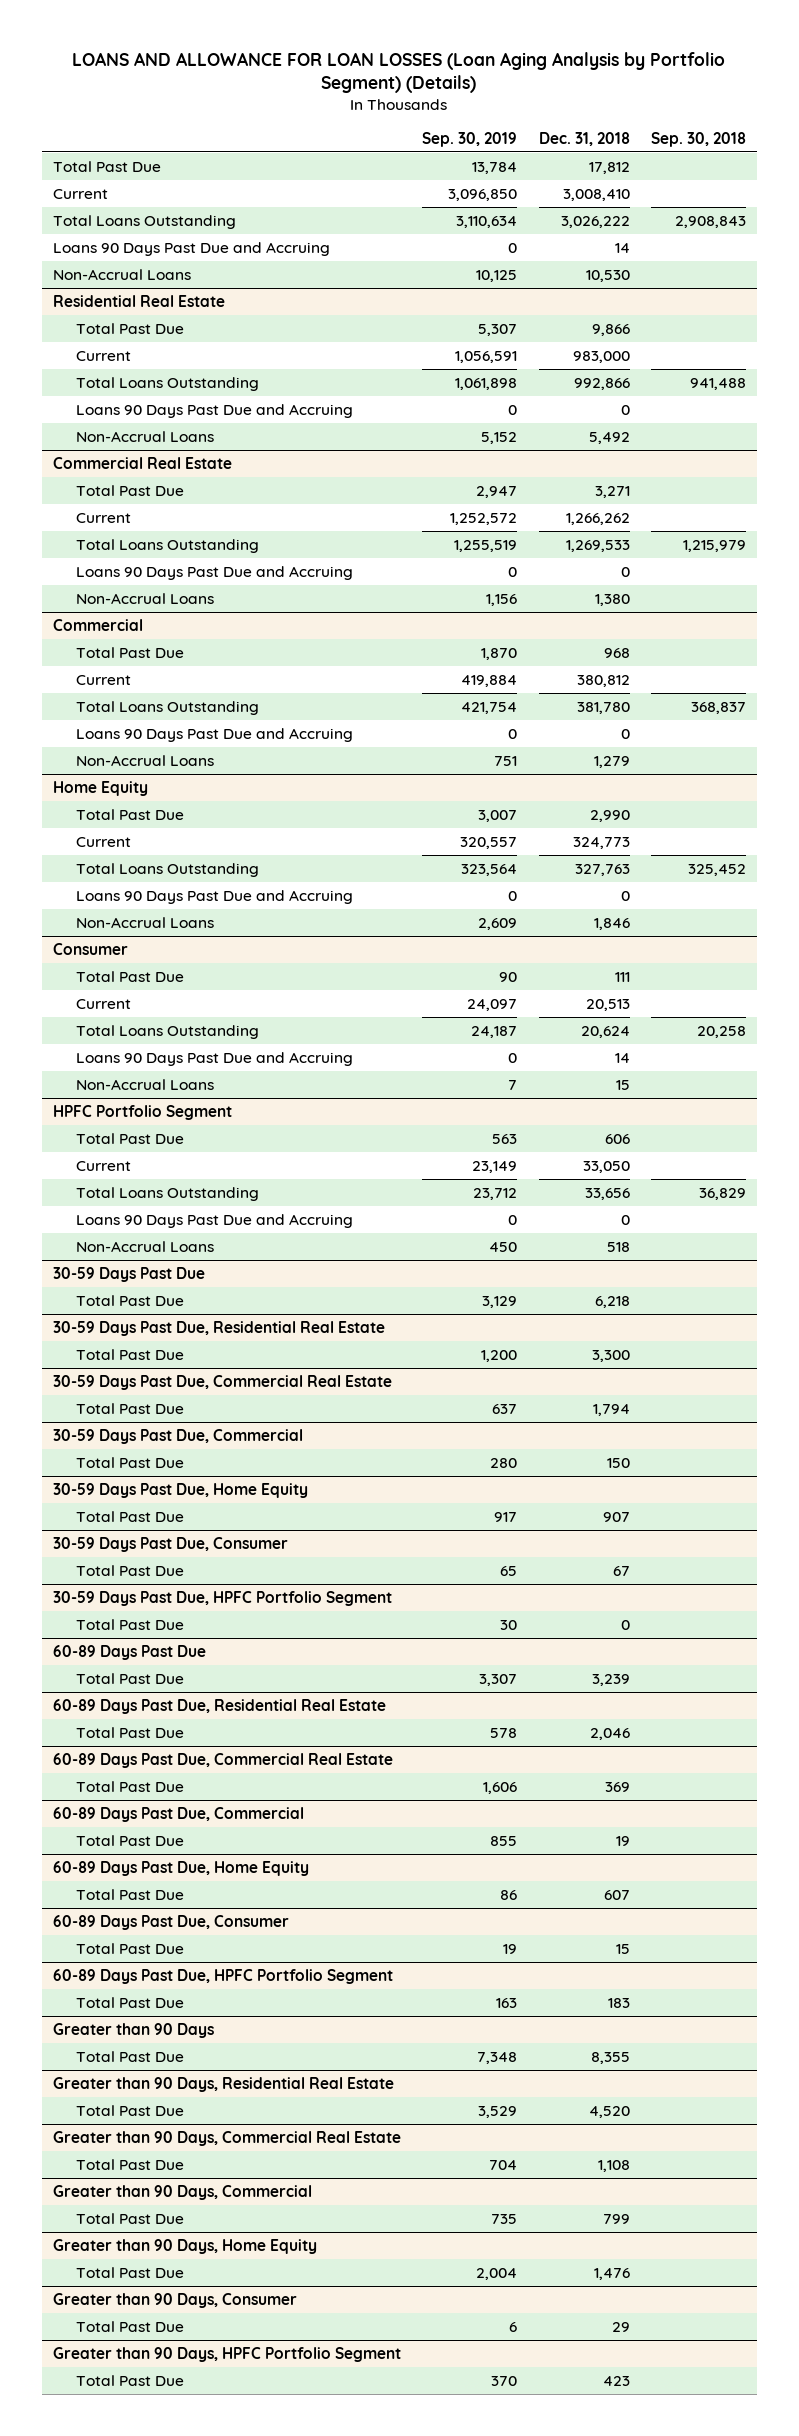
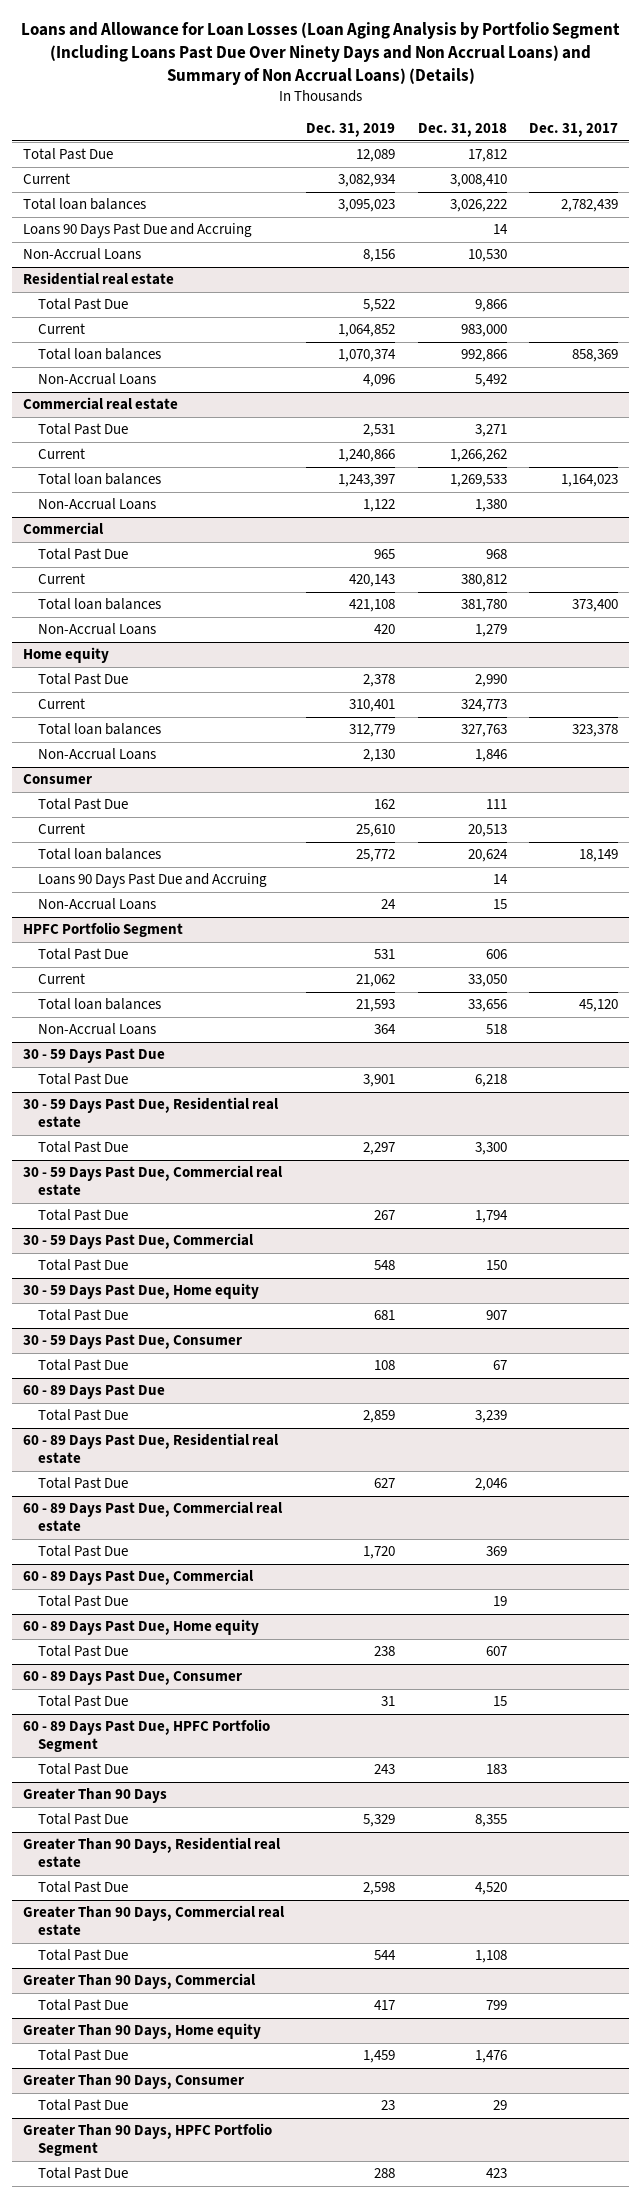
[72,51,726,94] LOANS AND ALLOWANCE FOR LOAN LOSSES (Loan Aging Analysis by Portfolio Segment) (Details) -> [20,22,620,86] Loans and Allowance for Loan Losses (Loan Aging Analysis by Portfolio Segment (Including Loans Past Due Over Ninety Days and Non Accrual Loans) and Summary of Non Accrual Loans) (Details)
[422,131,518,147] Sep. 30, 2019 -> none
[651,131,747,147] Sep. 30, 2018 -> none
none -> [306,123,396,138] Dec. 31, 2019
none -> [528,123,618,138] Dec. 31, 2017
[52,214,236,229] Total Loans Outstanding -> [23,198,147,211] Total loan balances
[52,294,225,307] Residential Real Estate -> [23,272,175,286] Residential real estate
[75,403,353,418] Loans 90 Days Past Due and Accruing -> none
[75,376,259,391] Total Loans Outstanding -> [38,348,162,361] Total loan balances
[52,456,232,469] Commercial Real Estate -> [23,397,179,411] Commercial real estate
[75,565,353,580] Loans 90 Days Past Due and Accruing -> none
[75,538,259,553] Total Loans Outstanding -> [38,473,162,486] Total loan balances
[75,727,353,742] Loans 90 Days Past Due and Accruing -> none
[75,700,259,715] Total Loans Outstanding -> [38,598,162,611] Total loan balances
[52,780,148,796] Home Equity -> [23,647,110,664] Home equity
[75,889,353,904] Loans 90 Days Past Due and Accruing -> none
[75,862,259,877] Total Loans Outstanding -> [38,723,162,736] Total loan balances
[75,1024,259,1039] Total Loans Outstanding -> [38,848,162,861] Total loan balances
[75,1213,353,1228] Loans 90 Days Past Due and Accruing -> none
[75,1186,259,1201] Total Loans Outstanding -> [38,998,162,1011] Total loan balances
[52,1266,205,1282] 30-59 Days Past Due -> [23,1048,166,1064] 30 - 59 Days Past Due
[52,1320,385,1336] 30-59 Days Past Due, Residential Real Estate -> [23,1097,280,1129] 30 - 59 Days Past Due, Residential real estate
[52,1374,392,1390] 30-59 Days Past Due, Commercial Real Estate -> [23,1165,284,1197] 30 - 59 Days Past Due, Commercial real estate
[52,1428,303,1444] 30-59 Days Past Due, Commercial -> [23,1233,255,1250] 30 - 59 Days Past Due, Commercial
[52,1482,308,1498] 30-59 Days Past Due, Home Equity -> [23,1283,260,1300] 30 - 59 Days Past Due, Home equity
[52,1536,288,1552] 30-59 Days Past Due, Consumer -> [23,1334,243,1350] 30 - 59 Days Past Due, Consumer
[52,1590,392,1606] 30-59 Days Past Due, HPFC Portfolio Segment -> none
[75,1618,184,1630] Total Past Due -> none
[52,1644,206,1660] 60-89 Days Past Due -> [23,1384,166,1400] 60 - 89 Days Past Due
[52,1698,386,1714] 60-89 Days Past Due, Residential Real Estate -> [23,1433,280,1465] 60 - 89 Days Past Due, Residential real estate
[52,1752,393,1768] 60-89 Days Past Due, Commercial Real Estate -> [23,1501,284,1533] 60 - 89 Days Past Due, Commercial real estate
[52,1806,304,1822] 60-89 Days Past Due, Commercial -> [23,1569,255,1586] 60 - 89 Days Past Due, Commercial
[52,1860,309,1876] 60-89 Days Past Due, Home Equity -> [23,1619,260,1636] 60 - 89 Days Past Due, Home equity
[52,1914,289,1930] 60-89 Days Past Due, Consumer -> [23,1670,243,1686] 60 - 89 Days Past Due, Consumer
[52,1968,393,1984] 60-89 Days Past Due, HPFC Portfolio Segment -> [23,1719,271,1753] 60 - 89 Days Past Due, HPFC Portfolio Segment
[52,2022,214,2038] Greater than 90 Days -> [23,1788,168,1804] Greater Than 90 Days
[52,2076,394,2092] Greater than 90 Days, Residential Real Estate -> [23,1837,282,1869] Greater Than 90 Days, Residential real estate
[52,2130,401,2146] Greater than 90 Days, Commercial Real Estate -> [23,1905,286,1937] Greater Than 90 Days, Commercial real estate
[52,2184,312,2200] Greater than 90 Days, Commercial -> [23,1973,257,1990] Greater Than 90 Days, Commercial
[52,2238,317,2254] Greater than 90 Days, Home Equity -> [23,2023,262,2040] Greater Than 90 Days, Home equity
[52,2292,297,2308] Greater than 90 Days, Consumer -> [23,2074,245,2090] Greater Than 90 Days, Consumer
[52,2346,401,2362] Greater than 90 Days, HPFC Portfolio Segment -> [23,2123,273,2157] Greater Than 90 Days, HPFC Portfolio Segment

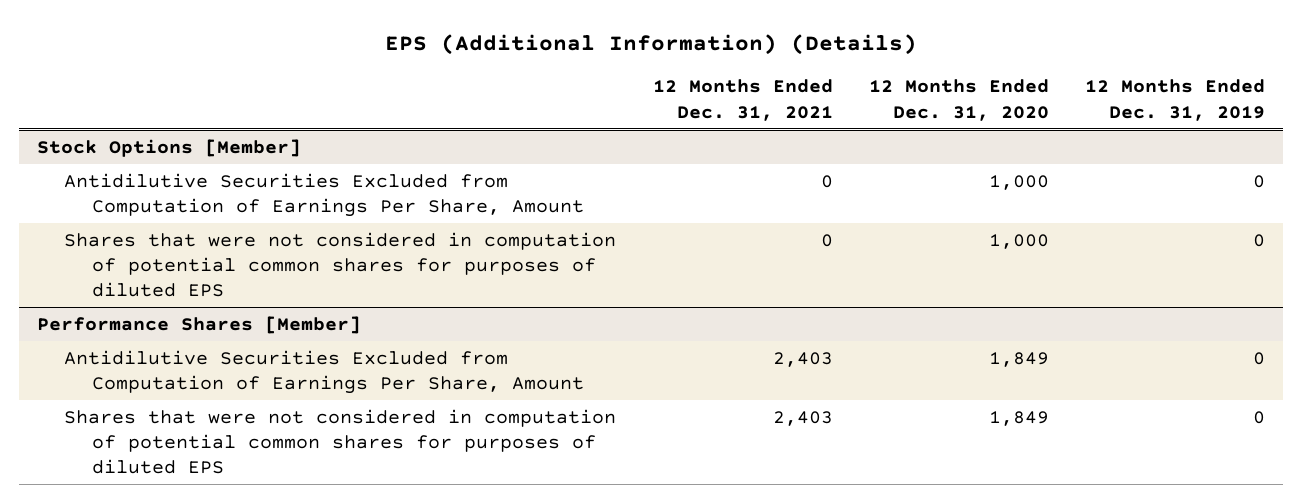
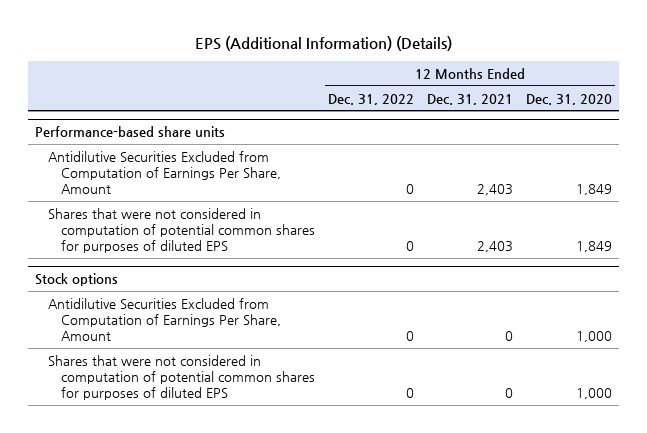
[1085,79,1266,121] 12 Months Ended Dec. 31, 2019 -> none
none -> [328,93,415,105] Dec. 31, 2022
[37,138,302,157] Stock Options [Member] -> none
[64,172,584,217] Antidilutive Securities Excluded from Computation of Earnings Per Share, Amount -> none
[64,231,617,298] Shares that were not considered in computation of potential common shares for purposes of diluted EPS -> none
[37,315,362,334] Performance Shares [Member] -> [34,125,225,137] Performance-based share units
none -> [34,272,118,286] Stock options
none -> [47,297,281,342] Antidilutive Securities Excluded from Computation of Earnings Per Share, Amount
none -> [47,354,315,401] Shares that were not considered in computation of potential common shares for purposes of diluted EPS

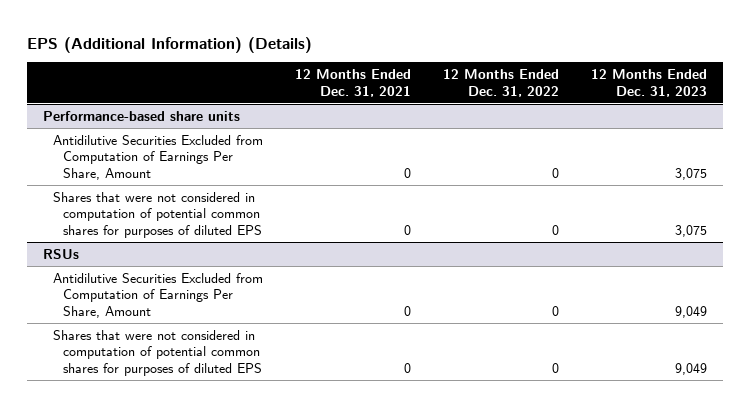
[526,93,613,105] Dec. 31, 2020 -> none
none -> [590,69,707,97] 12 Months Ended Dec. 31, 2023
[47,150,281,195] Antidilutive Securities Excluded from Computation of Earnings Per Share, Amount -> none
[47,207,315,254] Shares that were not considered in computation of potential common shares for purposes of diluted EPS -> none
[34,272,118,286] Stock options -> none
none -> [42,248,79,259] RSUs
none -> [53,272,264,319] Antidilutive Securities Excluded from Computation of Earnings Per Share, Amount
none -> [53,329,263,377] Shares that were not considered in computation of potential common shares for purposes of diluted EPS

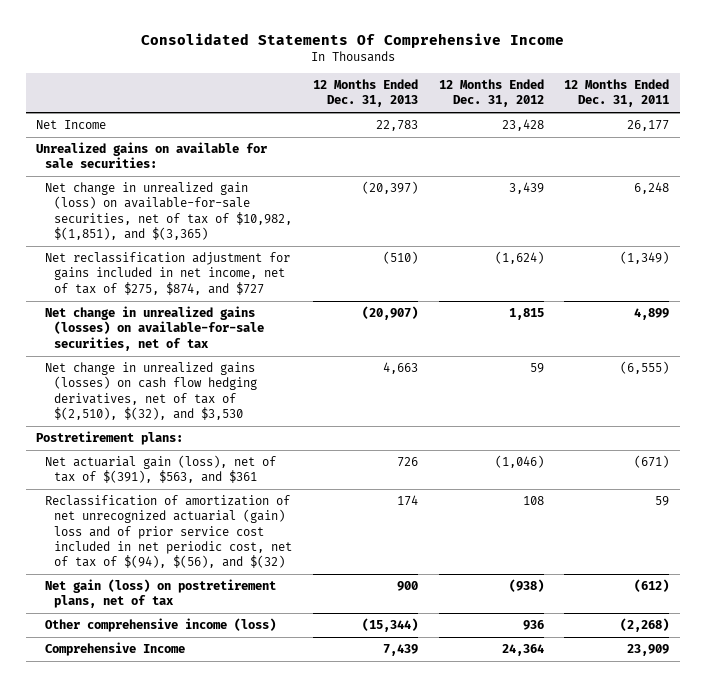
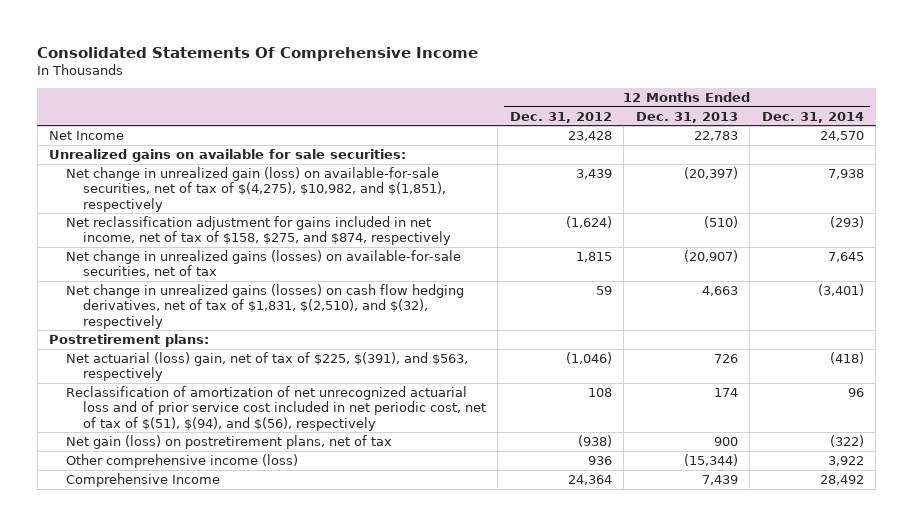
[564,79,670,108] 12 Months Ended Dec. 31, 2011 -> none
none -> [761,111,864,123] Dec. 31, 2014
[45,182,293,240] Net change in unrealized gain (loss) on available-for-sale securities, net of tax of $10,982, $(1,851), and $(3,365) -> [66,167,446,212] Net change in unrealized gain (loss) on available-for-sale securities, net of tax of $(4,275), $10,982, and $(1,851), respectively
[45,252,291,295] Net reclassification adjustment for gains included in net income, net of tax of $275, $874, and $727 -> [66,216,451,246] Net reclassification adjustment for gains included in net income, net of tax of $158, $275, and $874, respectively
[45,362,258,420] Net change in unrealized gains (losses) on cash flow hedging derivatives, net of tax of $(2,510), $(32), and $3,530 -> [66,284,465,329] Net change in unrealized gains (losses) on cash flow hedging derivatives, net of tax of $1,831, $(2,510), and $(32), respectively
[45,455,277,484] Net actuarial gain (loss), net of tax of $(391), $563, and $361 -> [66,352,469,382] Net actuarial (loss) gain, net of tax of $225, $(391), and $563, respectively
[45,495,293,568] Reclassification of amortization of net unrecognized actuarial (gain) loss and of prior service cost included in net periodic cost, net of tax of $(94), $(56), and $(32) -> [66,386,486,431] Reclassification of amortization of net unrecognized actuarial loss and of prior service cost included in net periodic cost, net of tax of $(51), $(94), and $(56), respectively

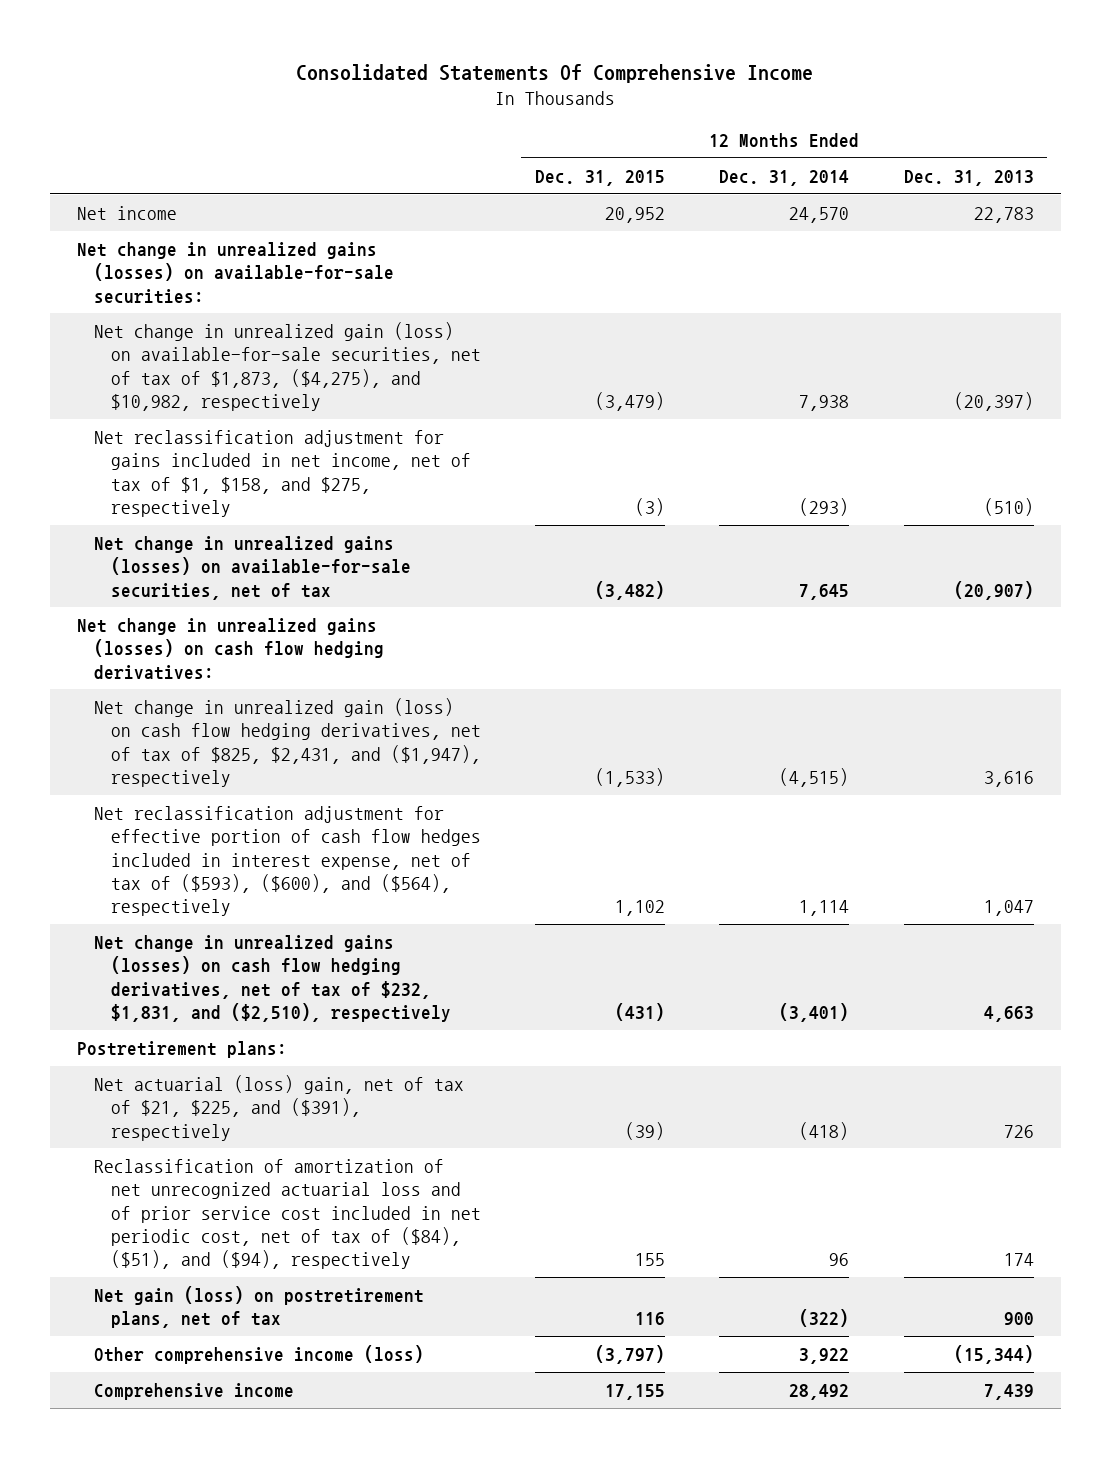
[509,111,612,123] Dec. 31, 2012 -> none
none -> [535,169,666,186] Dec. 31, 2015
[49,131,125,141] Net Income -> [76,205,177,220] Net income
[49,149,407,163] Unrealized gains on available for sale securities: -> [76,241,394,304] Net change in unrealized gains (losses) on available-for-sale securities:
[66,167,446,212] Net change in unrealized gain (loss) on available-for-sale securities, net of tax of $(4,275), $10,982, and $(1,851), respectively -> [93,321,481,411] Net change in unrealized gain (loss) on available-for-sale securities, net of tax of $1,873, ($4,275), and $10,982, respectively
[66,216,451,246] Net reclassification adjustment for gains included in net income, net of tax of $158, $275, and $874, respectively -> [93,429,471,517] Net reclassification adjustment for gains included in net income, net of tax of $1, $158, and $275, respectively
none -> [76,617,384,680] Net change in unrealized gains (losses) on cash flow hedging derivatives:
[66,284,465,329] Net change in unrealized gains (losses) on cash flow hedging derivatives, net of tax of $1,831, $(2,510), and $(32), respectively -> [93,697,481,787] Net change in unrealized gain (loss) on cash flow hedging derivatives, net of tax of $825, $2,431, and ($1,947), respectively
[701,286,738,297] 4,663 -> [983,770,1034,787] 3,616
[817,284,864,297] (3,401) -> [779,767,850,787] (4,515)
none -> [93,805,481,917] Net reclassification adjustment for effective portion of cash flow hedges included in interest expense, net of tax of ($593), ($600), and ($564), respectively
none -> [93,934,451,1022] Net change in unrealized gains (losses) on cash flow hedging derivatives, net of tax of $232, $1,831, and ($2,510), respectively
[66,352,469,382] Net actuarial (loss) gain, net of tax of $225, $(391), and $563, respectively -> [93,1074,464,1141] Net actuarial (loss) gain, net of tax of $21, $225, and ($391), respectively
[66,386,486,431] Reclassification of amortization of net unrecognized actuarial loss and of prior service cost included in net periodic cost, net of tax of $(51), $(94), and $(56), respectively -> [93,1158,481,1270] Reclassification of amortization of net unrecognized actuarial loss and of prior service cost included in net periodic cost, net of tax of ($84), ($51), and ($94), respectively
[66,473,221,488] Comprehensive Income -> [93,1382,294,1400] Comprehensive income

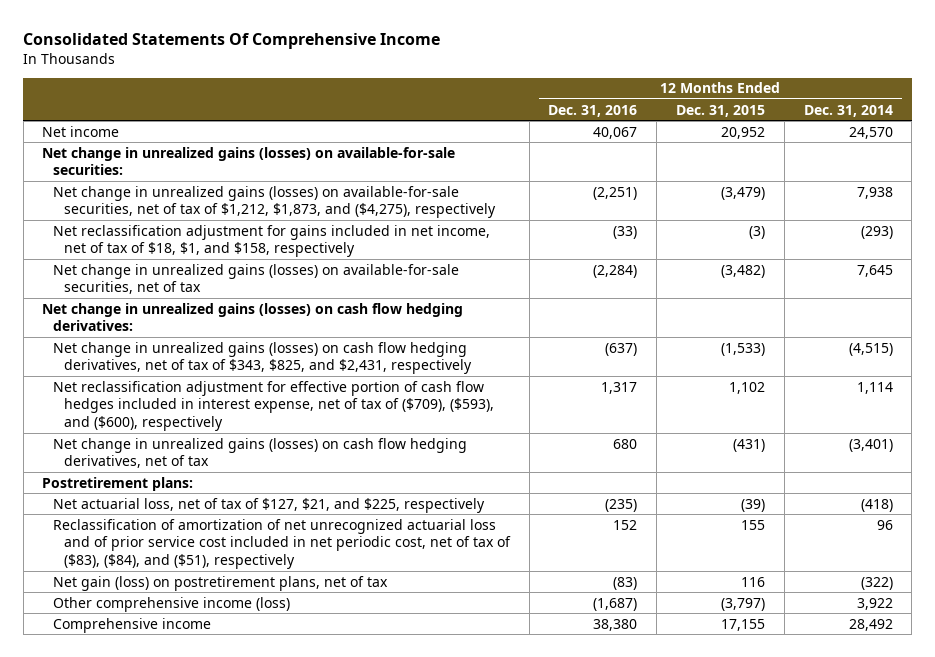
[903,169,1034,186] Dec. 31, 2013 -> none
none -> [548,104,638,117] Dec. 31, 2016
[93,321,481,411] Net change in unrealized gain (loss) on available-for-sale securities, net of tax of $1,873, ($4,275), and $10,982, respectively -> [53,185,496,219] Net change in unrealized gains (losses) on available-for-sale securities, net of tax of $1,212, $1,873, and ($4,275), respectively
[93,429,471,517] Net reclassification adjustment for gains included in net income, net of tax of $1, $158, and $275, respectively -> [53,224,491,258] Net reclassification adjustment for gains included in net income, net of tax of $18, $1, and $158, respectively
[93,697,481,787] Net change in unrealized gain (loss) on cash flow hedging derivatives, net of tax of $825, $2,431, and ($1,947), respectively -> [53,341,472,375] Net change in unrealized gains (losses) on cash flow hedging derivatives, net of tax of $343, $825, and $2,431, respectively
[93,805,481,917] Net reclassification adjustment for effective portion of cash flow hedges included in interest expense, net of tax of ($593), ($600), and ($564), respectively -> [53,380,494,432] Net reclassification adjustment for effective portion of cash flow hedges included in interest expense, net of tax of ($709), ($593), and ($600), respectively
[93,934,451,1022] Net change in unrealized gains (losses) on cash flow hedging derivatives, net of tax of $232, $1,831, and ($2,510), respectively -> [53,437,468,469] Net change in unrealized gains (losses) on cash flow hedging derivatives, net of tax
[93,1074,464,1141] Net actuarial (loss) gain, net of tax of $21, $225, and ($391), respectively -> [53,497,486,513] Net actuarial loss, net of tax of $127, $21, and $225, respectively
[93,1158,481,1270] Reclassification of amortization of net unrecognized actuarial loss and of prior service cost included in net periodic cost, net of tax of ($84), ($51), and ($94), respectively -> [53,518,511,570] Reclassification of amortization of net unrecognized actuarial loss and of prior service cost included in net periodic cost, net of tax of ($83), ($84), and ($51), respectively

